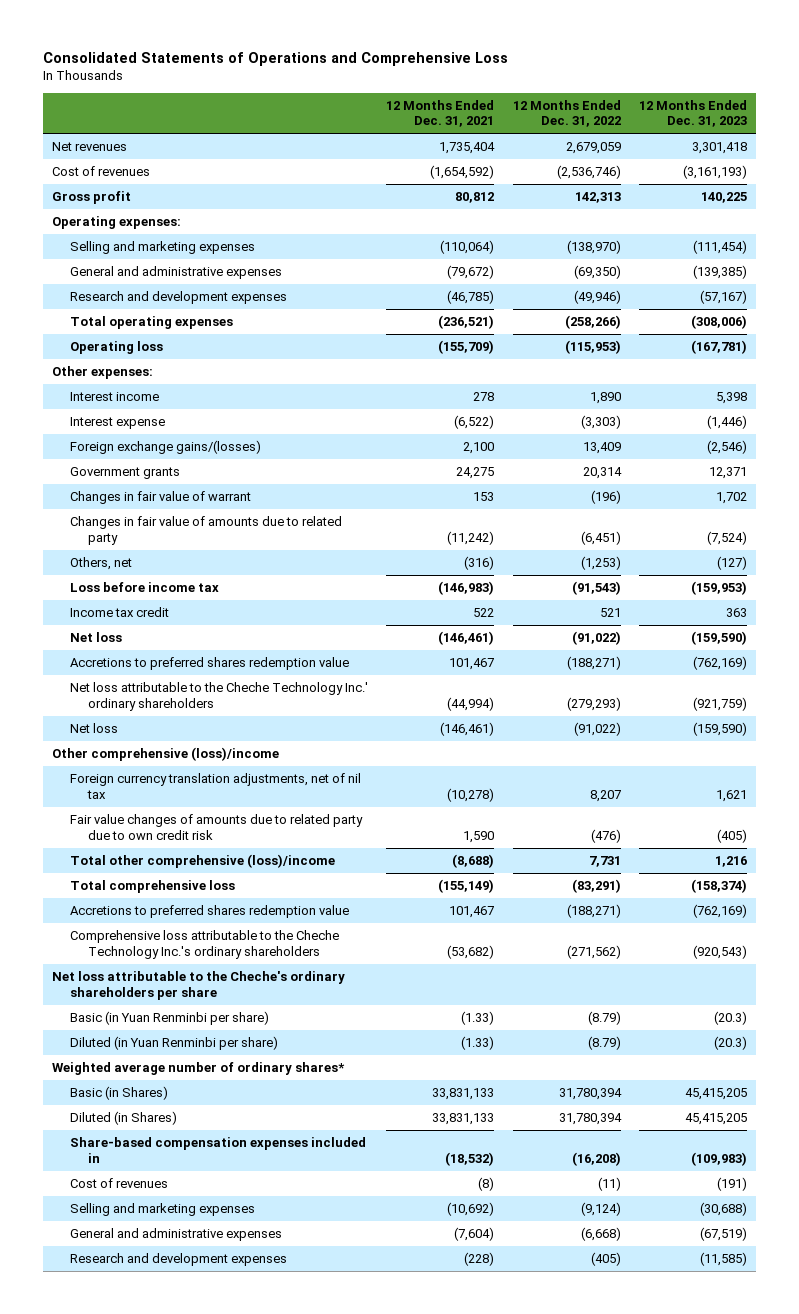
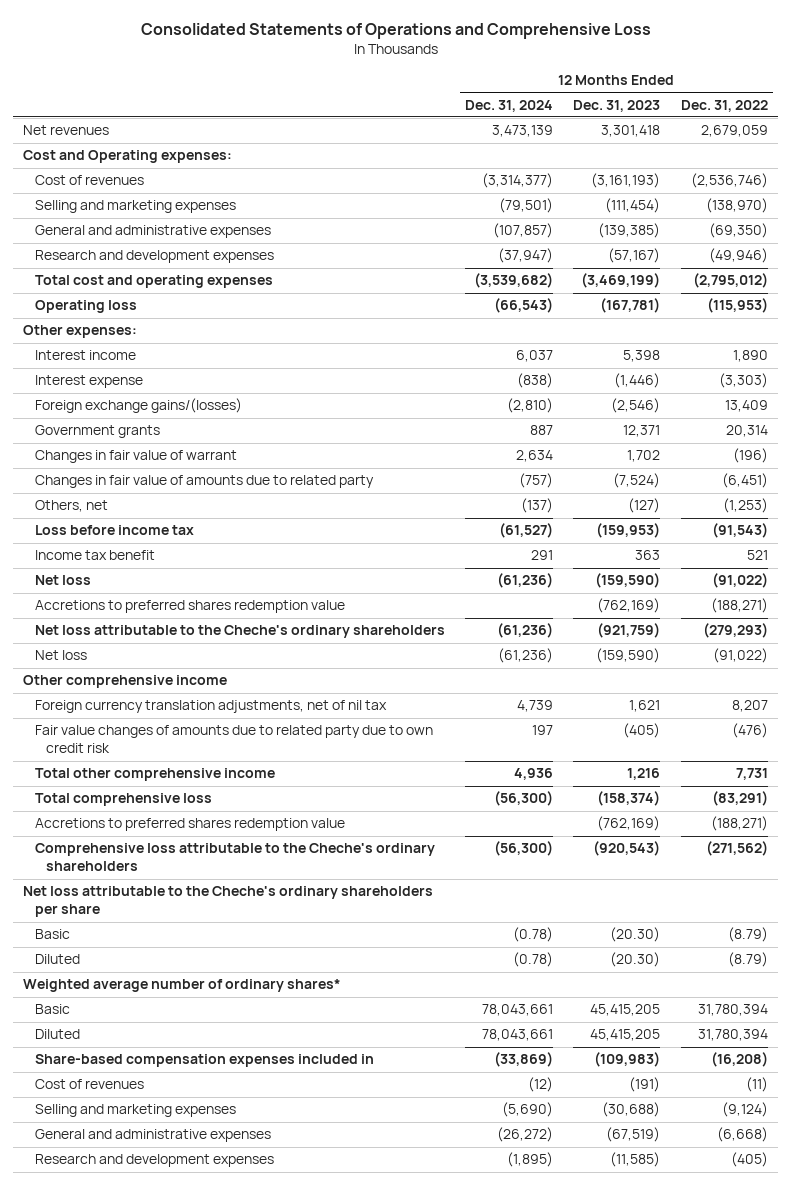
[386,99,495,128] 12 Months Ended Dec. 31, 2021 -> none
none -> [465,99,554,112] Dec. 31, 2024
none -> [23,150,233,164] Cost and Operating expenses:
[52,191,132,205] Gross profit -> none
[52,216,182,230] Operating expenses: -> none
[70,316,234,330] Total operating expenses -> [34,275,273,289] Total cost and operating expenses
[564,315,621,330] (258,266) -> [692,273,768,289] (2,795,012)
[691,315,748,330] (308,006) -> [581,273,661,289] (3,469,199)
[70,607,170,618] Income tax credit -> [34,550,155,561] Income tax benefit
[70,682,369,711] Net loss attributable to the Cheche Technology Inc.' ordinary shareholders -> [34,625,445,639] Net loss attributable to the Cheche's ordinary shareholders
[52,747,280,762] Other comprehensive (loss)/income -> [23,675,228,689] Other comprehensive income
[70,854,336,869] Total other comprehensive (loss)/income -> [34,768,275,782] Total other comprehensive income
[70,930,340,959] Comprehensive loss attributable to the Cheche Technology Inc.'s ordinary shareholders -> [34,843,435,872] Comprehensive loss attributable to the Cheche's ordinary shareholders
[70,1011,270,1026] Basic (in Yuan Renminbi per share) -> none
[70,1036,279,1051] Diluted (in Yuan Renminbi per share) -> none
none -> [34,929,70,940] Basic
none -> [34,954,80,965] Diluted
[70,1086,169,1101] Basic (in Shares) -> [34,1004,70,1015] Basic
[70,1111,178,1126] Diluted (in Shares) -> [34,1029,80,1040] Diluted

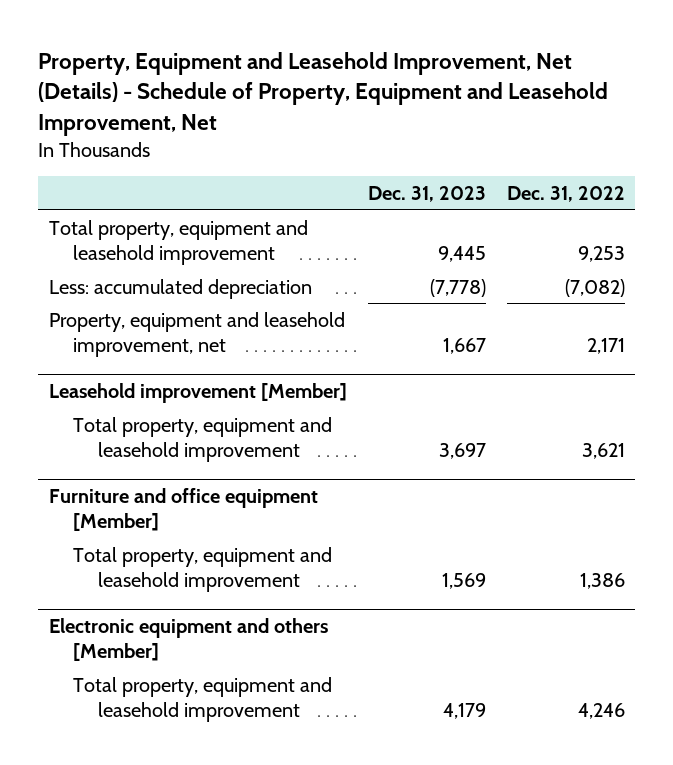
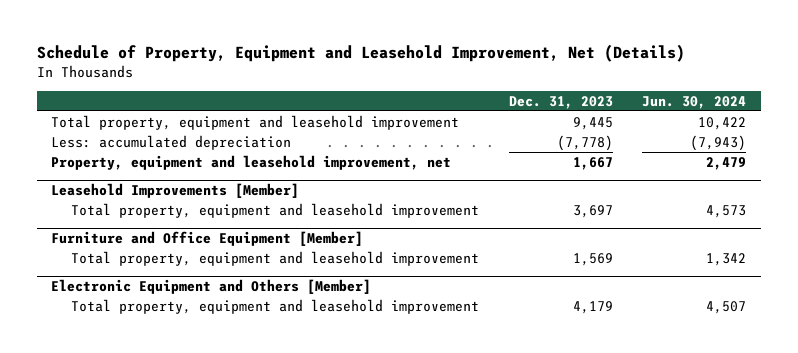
[37,51,608,137] Property, Equipment and Leasehold Improvement, Net (Details) - Schedule of Property, Equipment and Leasehold Improvement, Net -> [36,44,685,63] Schedule of Property, Equipment and Leasehold Improvement, Net (Details)
[506,186,625,203] Dec. 31, 2022 -> none
none -> [642,95,747,109] Jun. 30, 2024
[48,383,347,404] Leasehold improvement [Member] -> [51,182,300,198] Leasehold Improvements [Member]
[48,488,318,532] Furniture and office equipment [Member] -> [51,230,364,246] Furniture and Office Equipment [Member]
[48,618,328,662] Electronic equipment and others [Member] -> [51,278,372,294] Electronic Equipment and Others [Member]

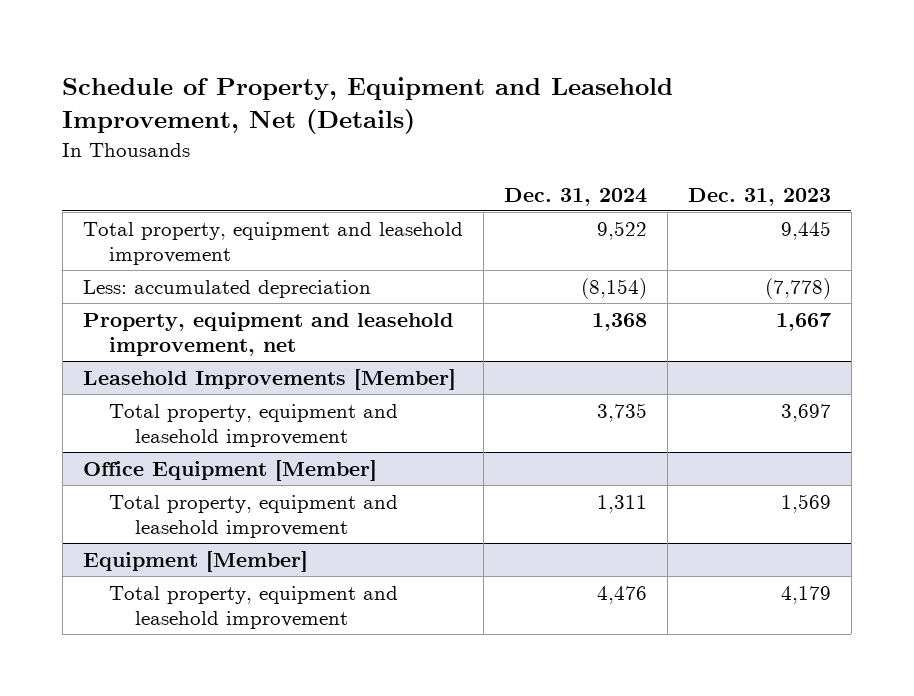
[642,95,747,109] Jun. 30, 2024 -> none
none -> [503,187,647,206] Dec. 31, 2024
[51,230,364,246] Furniture and Office Equipment [Member] -> [82,459,377,481] Office Equipment [Member]
[51,278,372,294] Electronic Equipment and Others [Member] -> [82,550,308,572] Equipment [Member]

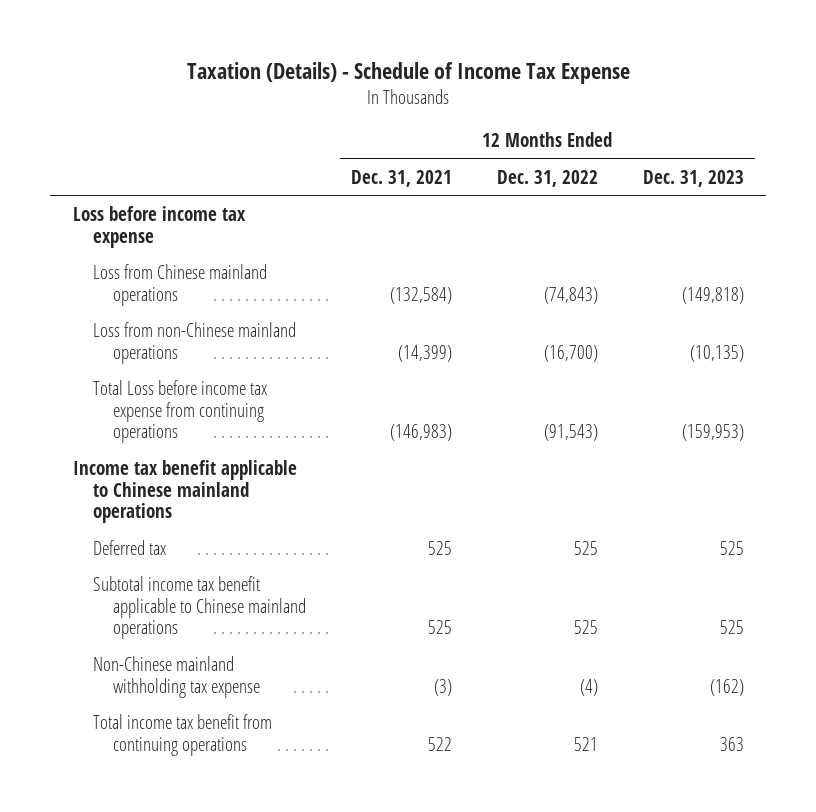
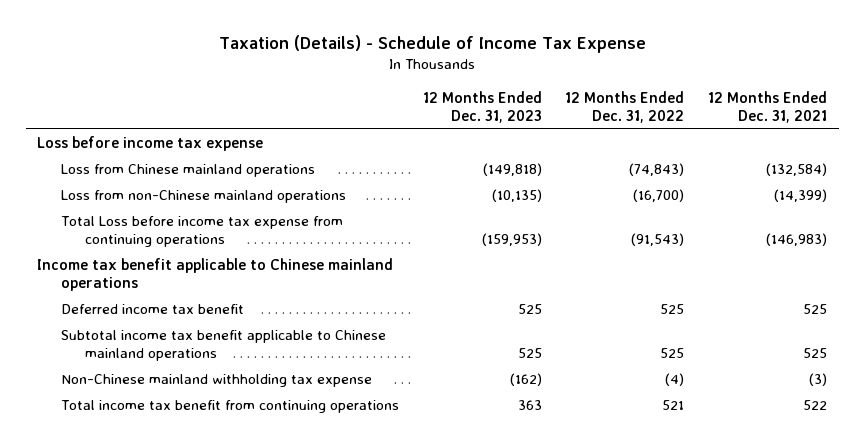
[92,539,166,555] Deferred tax -> [61,304,245,315] Deferred income tax benefit

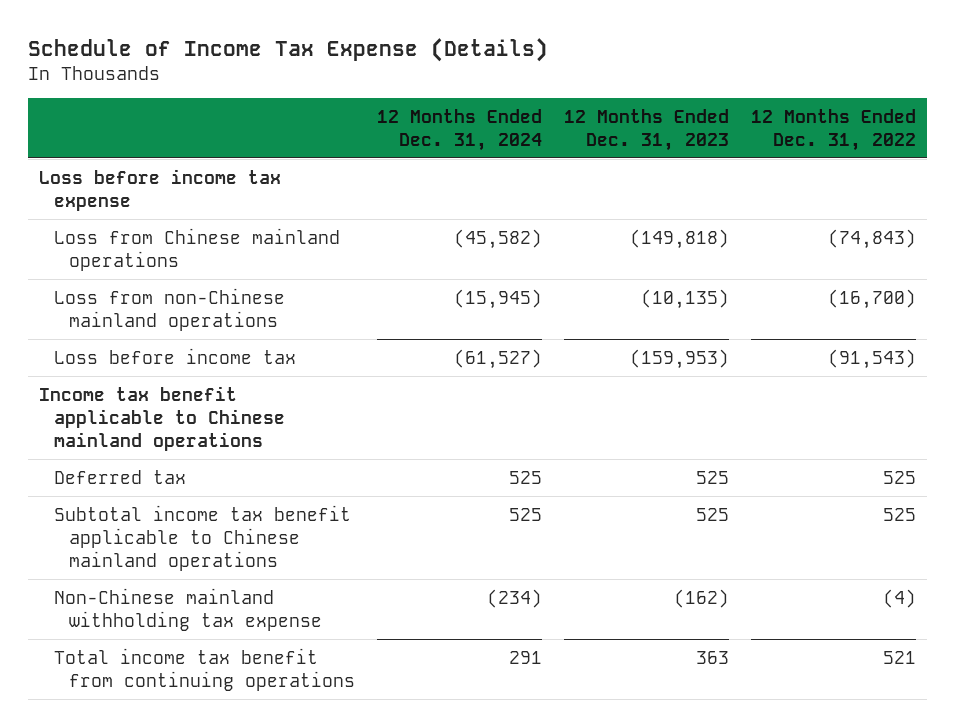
[219,35,647,54] Taxation (Details) - Schedule of Income Tax Expense -> [27,37,548,62] Schedule of Income Tax Expense (Details)
[707,90,827,123] 12 Months Ended Dec. 31, 2021 -> none
none -> [377,108,543,151] 12 Months Ended Dec. 31, 2024
[61,216,344,248] Total Loss before income tax expense from continuing operations -> [54,347,297,364] Loss before income tax
[61,304,245,315] Deferred income tax benefit -> [54,469,187,484] Deferred tax

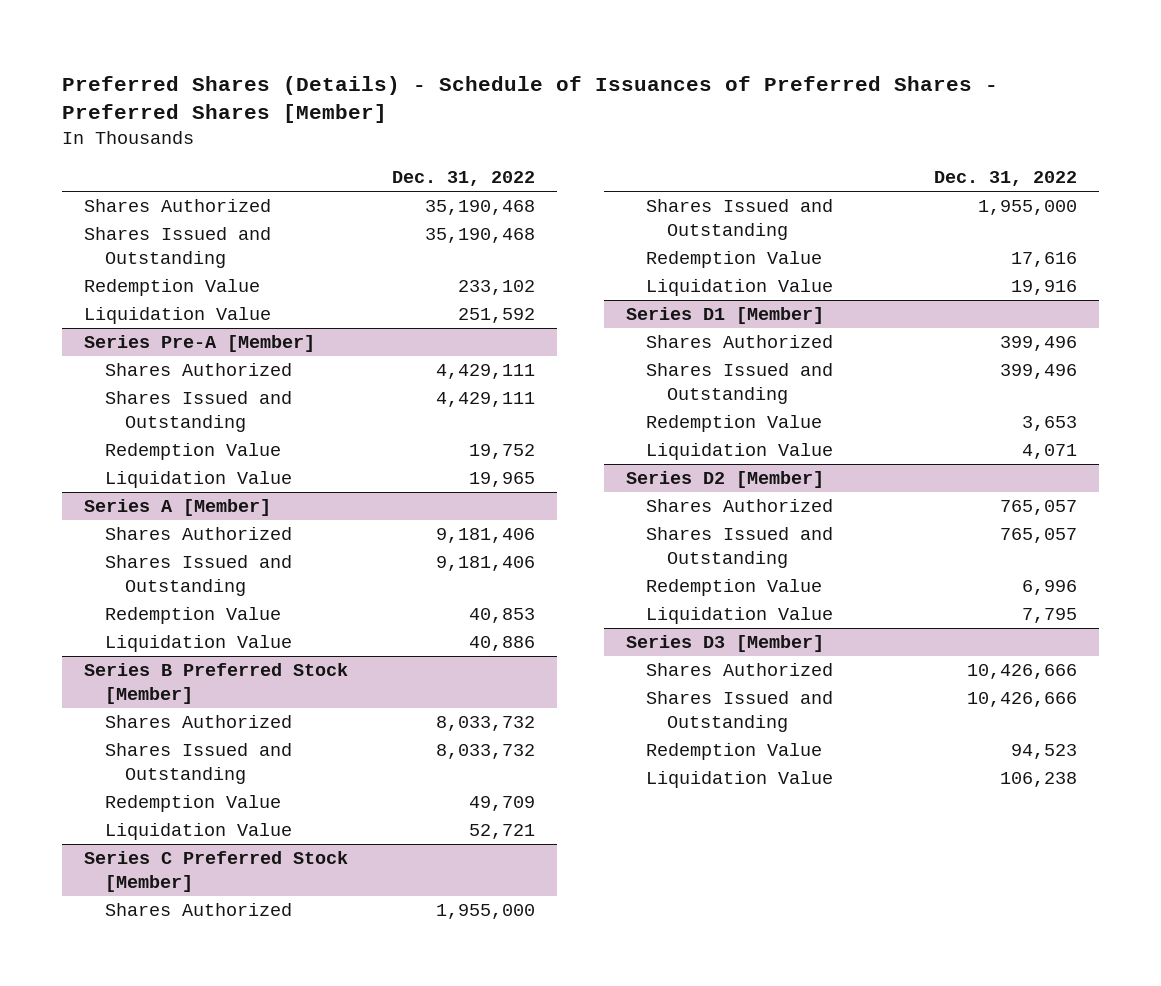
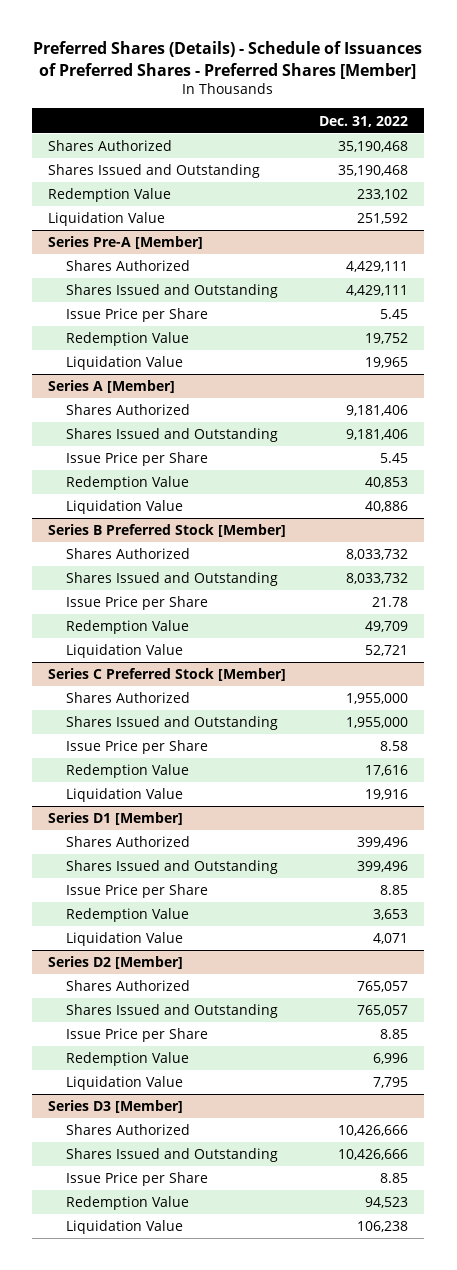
none -> [65,308,208,323] Issue Price per Share
none -> [65,452,208,467] Issue Price per Share
none -> [65,596,208,611] Issue Price per Share
none -> [65,740,208,755] Issue Price per Share
none -> [65,884,208,899] Issue Price per Share
none -> [65,1028,208,1043] Issue Price per Share
none -> [65,1172,208,1187] Issue Price per Share

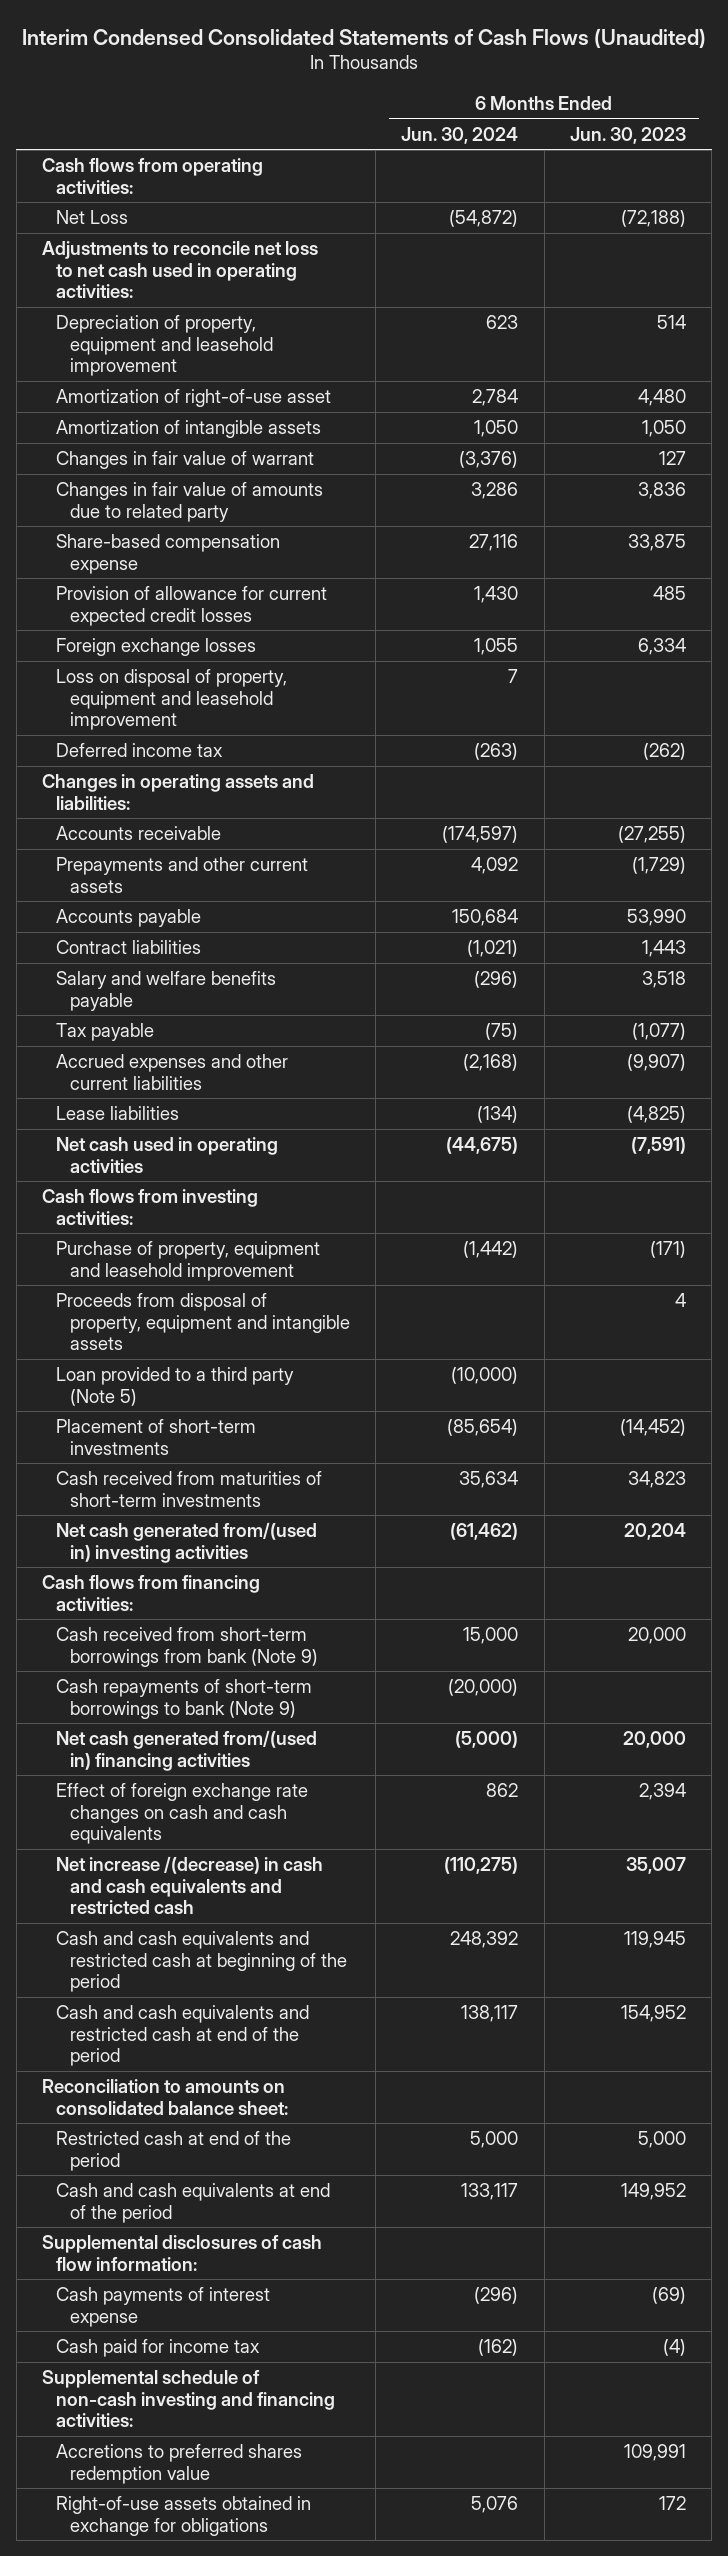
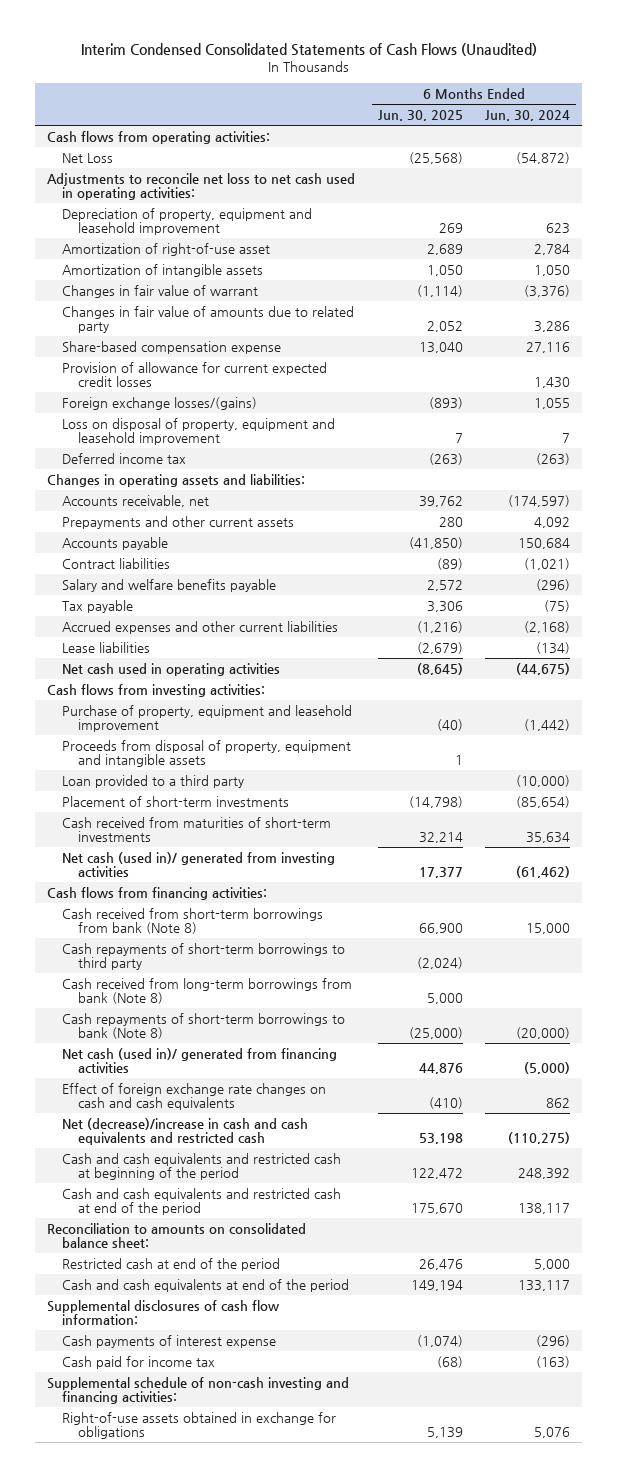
[570,126,687,144] Jun. 30, 2023 -> none
none -> [377,109,463,121] Jun. 30, 2025
[55,638,256,657] Foreign exchange losses -> [62,396,258,410] Foreign exchange losses/(gains)
[55,826,221,841] Accounts receivable -> [62,494,210,507] Accounts receivable, net
[55,1367,294,1406] Loan provided to a third party (Note 5) -> [62,774,245,788] Loan provided to a third party
[55,1522,317,1563] Net cash generated from/(used in) investing activities -> [62,851,336,878] Net cash (used in)/ generated from investing activities
[55,1627,318,1667] Cash received from short-term borrowings from bank (Note 9) -> [62,907,324,935] Cash received from short-term borrowings from bank (Note 8)
none -> [62,942,346,971] Cash repayments of short-term borrowings to third party
none -> [62,977,353,1005] Cash received from long-term borrowings from bank (Note 8)
[55,1679,312,1719] Cash repayments of short-term borrowings to bank (Note 9) -> [62,1012,346,1040] Cash repayments of short-term borrowings to bank (Note 8)
[55,1730,317,1771] Net cash generated from/(used in) financing activities -> [62,1047,338,1074] Net cash (used in)/ generated from financing activities
[55,1856,323,1915] Net increase /(decrease) in cash and cash equivalents and restricted cash -> [62,1117,309,1146] Net (decrease)/increase in cash and cash equivalents and restricted cash
[478,2339,519,2357] (162) -> [536,1355,571,1368] (163)
[55,2444,302,2484] Accretions to preferred shares redemption value -> none

